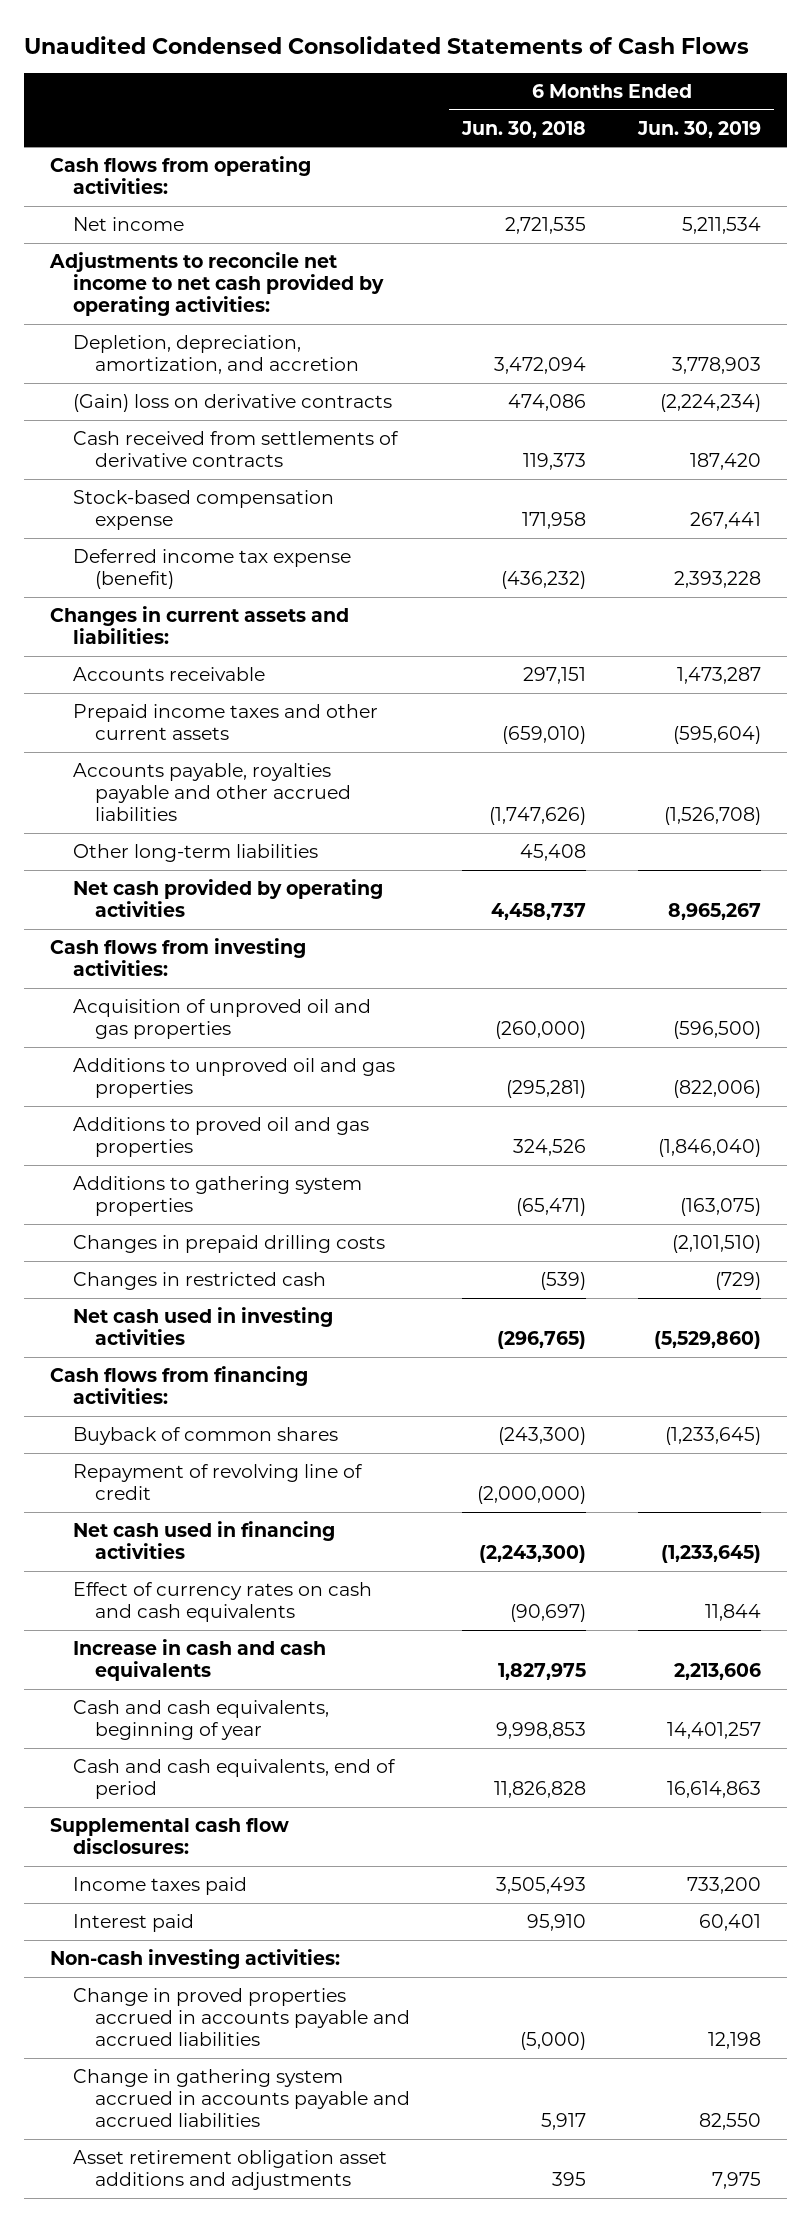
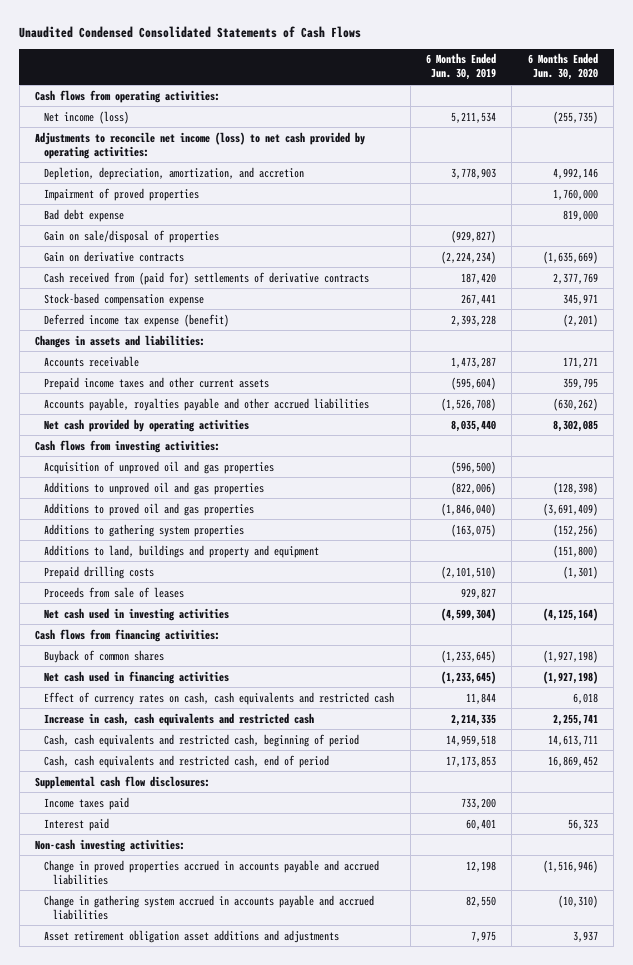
[461,120,587,138] Jun. 30, 2018 -> none
none -> [527,53,598,81] 6 Months Ended Jun. 30, 2020
[72,217,184,232] Net income -> [44,110,130,124] Net income (loss)
[49,252,384,317] Adjustments to reconcile net income to net cash provided by operating activities: -> [35,131,366,159] Adjustments to reconcile net income (loss) to net cash provided by operating activities:
none -> [44,187,200,201] Impairment of proved properties
none -> [44,208,125,222] Bad debt expense
none -> [44,229,220,243] Gain on sale/disposal of properties
[72,394,392,413] (Gain) loss on derivative contracts -> [44,250,185,262] Gain on derivative contracts
[72,431,399,468] Cash received from settlements of derivative contracts -> [44,271,370,285] Cash received from (paid for) settlements of derivative contracts
[50,606,350,645] Changes in current assets and liabilities: -> [35,334,206,348] Changes in assets and liabilities:
[72,844,318,863] Other long-term liabilities -> none
[668,903,762,921] 8,965,267 -> [450,419,496,432] 8,035,440
[72,1272,326,1291] Changes in restricted cash -> none
none -> [44,544,320,558] Additions to land, buildings and property and equipment
[72,1235,385,1254] Changes in prepaid drilling costs -> [44,565,155,579] Prepaid drilling costs
none -> [44,586,185,598] Proceeds from sale of leases
[654,1331,762,1350] (5,529,860) -> [440,607,496,621] (4,599,304)
[72,1464,363,1501] Repayment of revolving line of credit -> none
[72,1582,372,1623] Effect of currency rates on cash and cash equivalents -> [44,691,395,705] Effect of currency rates on cash, cash equivalents and restricted cash
[72,1639,326,1682] Increase in cash and cash equivalents -> [44,712,315,726] Increase in cash, cash equivalents and restricted cash
[674,1663,762,1681] 2,213,606 -> [450,713,496,726] 2,214,335
[72,1700,329,1741] Cash and cash equivalents, beginning of year -> [44,733,360,747] Cash, cash equivalents and restricted cash, beginning of period
[667,1722,762,1740] 14,401,257 -> [445,734,496,746] 14,959,518
[72,1759,396,1800] Cash and cash equivalents, end of period -> [44,754,330,768] Cash, cash equivalents and restricted cash, end of period
[667,1781,762,1799] 16,614,863 -> [445,755,496,767] 17,173,853

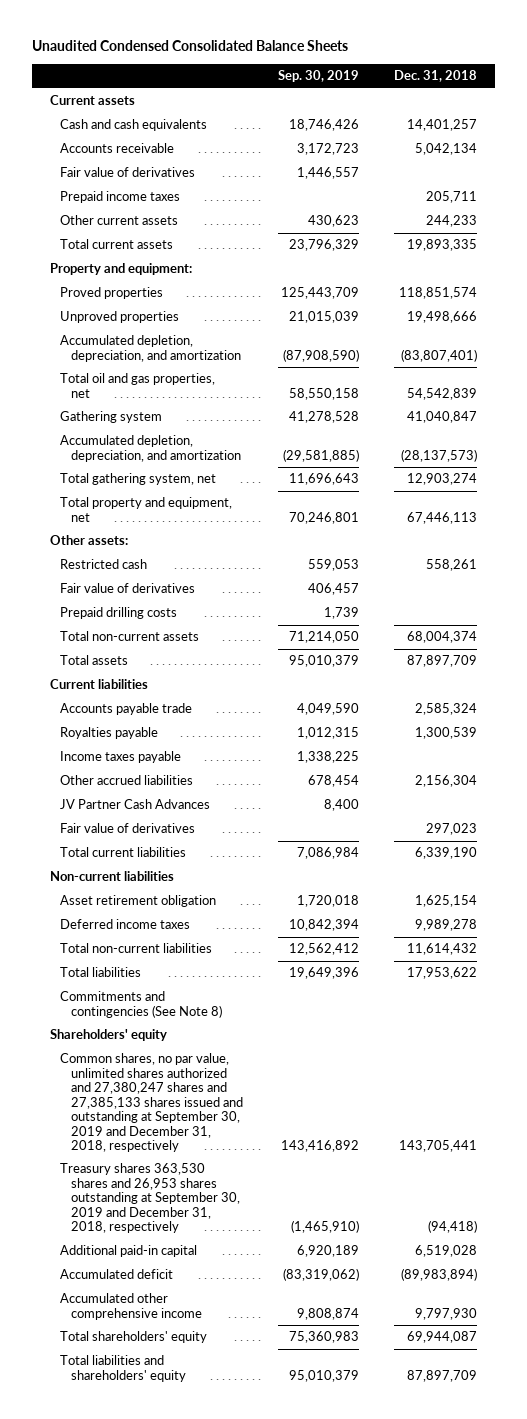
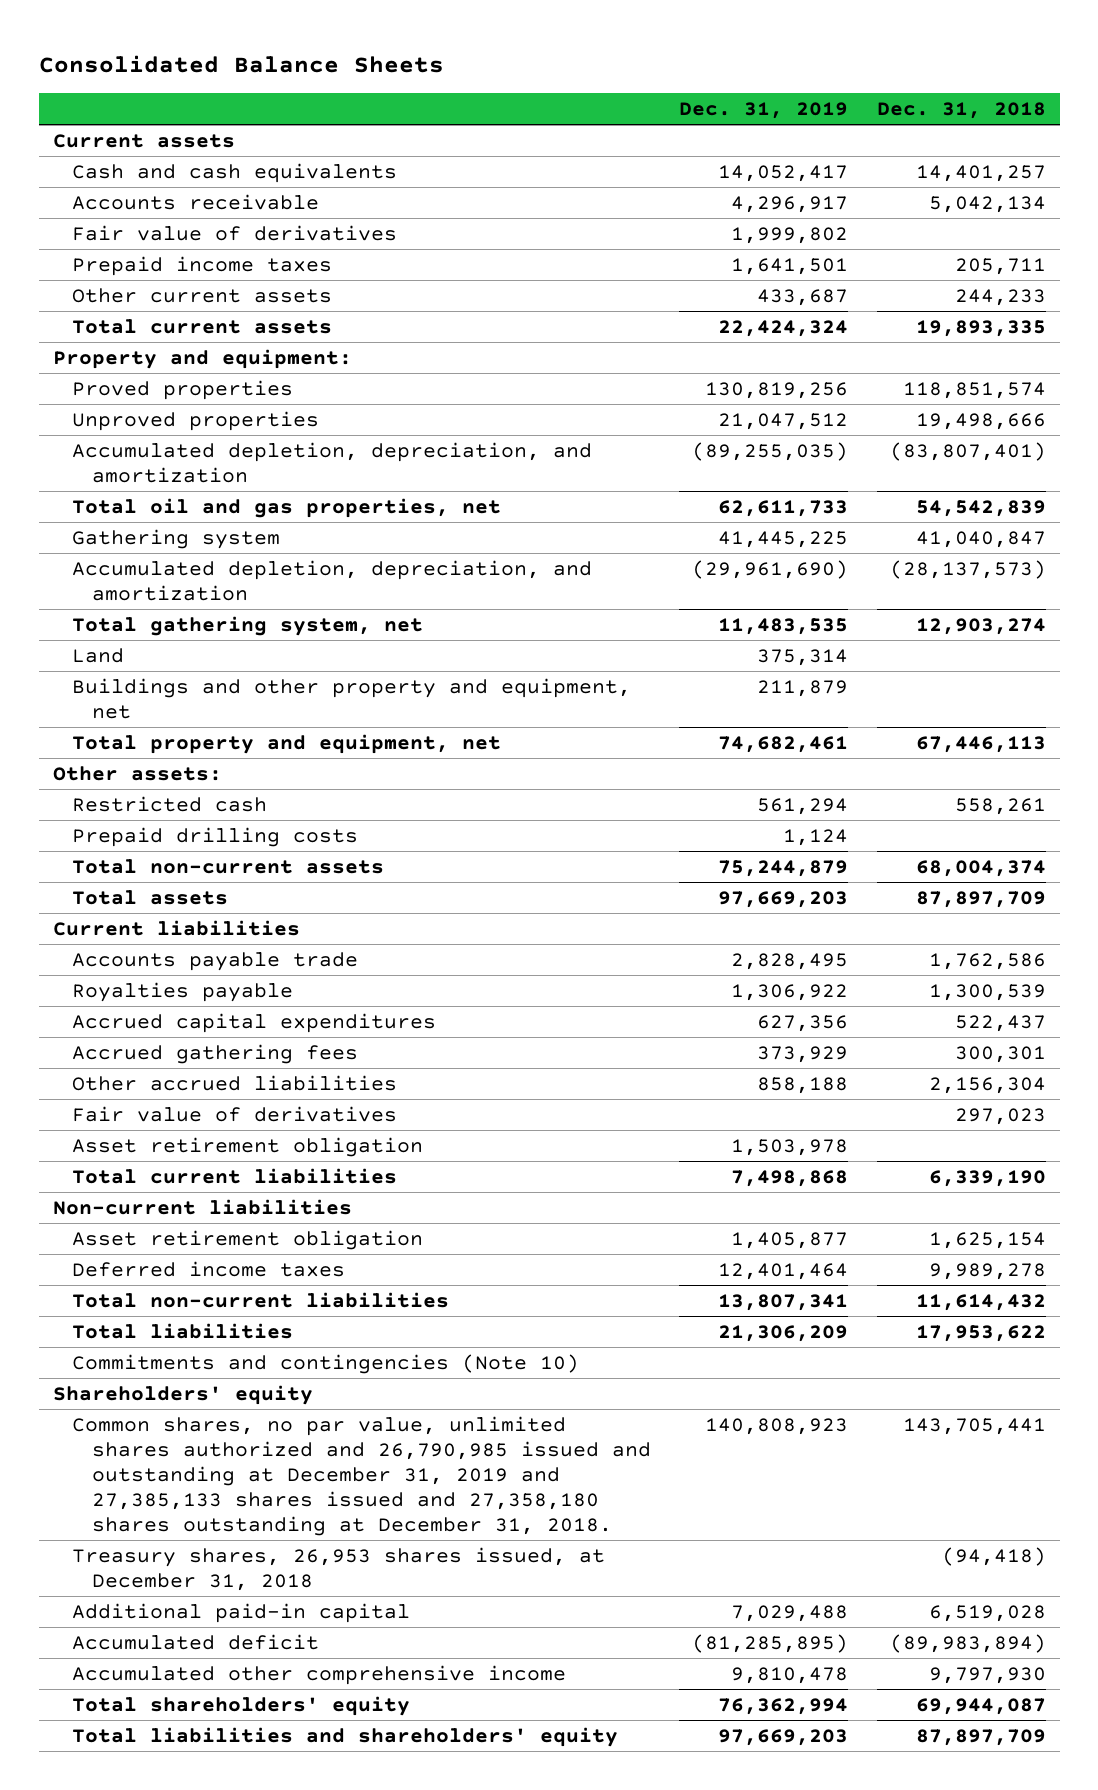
[32,40,349,52] Unaudited Condensed Consolidated Balance Sheets -> [38,54,444,73] Consolidated Balance Sheets
[278,70,360,83] Sep. 30, 2019 -> none
none -> [679,102,849,120] Dec. 31, 2019
none -> [72,647,125,663] Land
none -> [72,677,632,719] Buildings and other property and equipment, net
[60,583,196,594] Fair value of derivatives -> none
[415,703,478,716] 2,585,324 -> [928,952,1046,970] 1,762,586
[60,751,182,764] Income taxes payable -> none
none -> [72,1012,437,1033] Accrued capital expenditures
none -> [72,1043,359,1064] Accrued gathering fees
[60,799,211,810] JV Partner Cash Advances -> none
none -> [72,1136,424,1157] Asset retirement obligation
[60,991,222,1018] Commitments and contingencies (See Note 8) -> [72,1353,580,1374] Commitments and contingencies (Note 10)
[60,1053,243,1152] Common shares, no par value, unlimited shares authorized and 27,380,247 shares and 27,385,133 shares issued and outstanding at September 30, 2019 and December 31, 2018, respectively -> [72,1415,651,1536] Common shares, no par value, unlimited shares authorized and 26,790,985 issued and outstanding at December 31, 2019 and 27,385,133 shares issued and 27,358,180 shares outstanding at December 31, 2018.
[60,1163,240,1234] Treasury shares 363,530 shares and 26,953 shares outstanding at September 30, 2019 and December 31, 2018, respectively -> [72,1546,606,1591] Treasury shares, 26,953 shares issued, at December 31, 2018

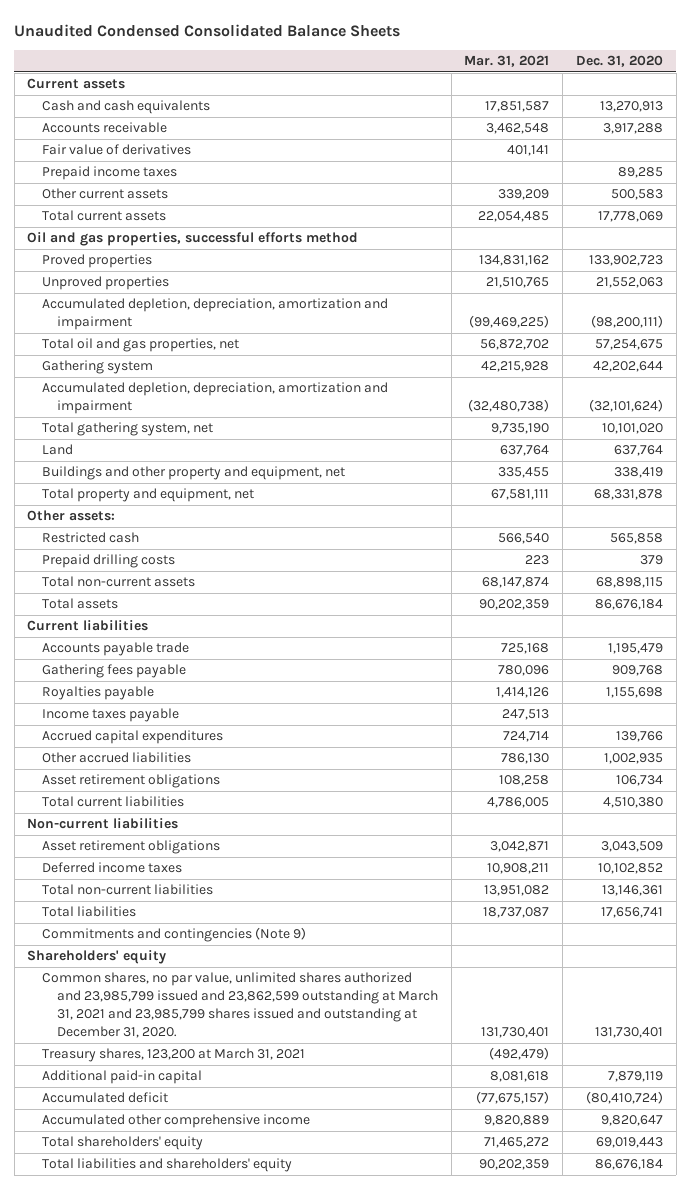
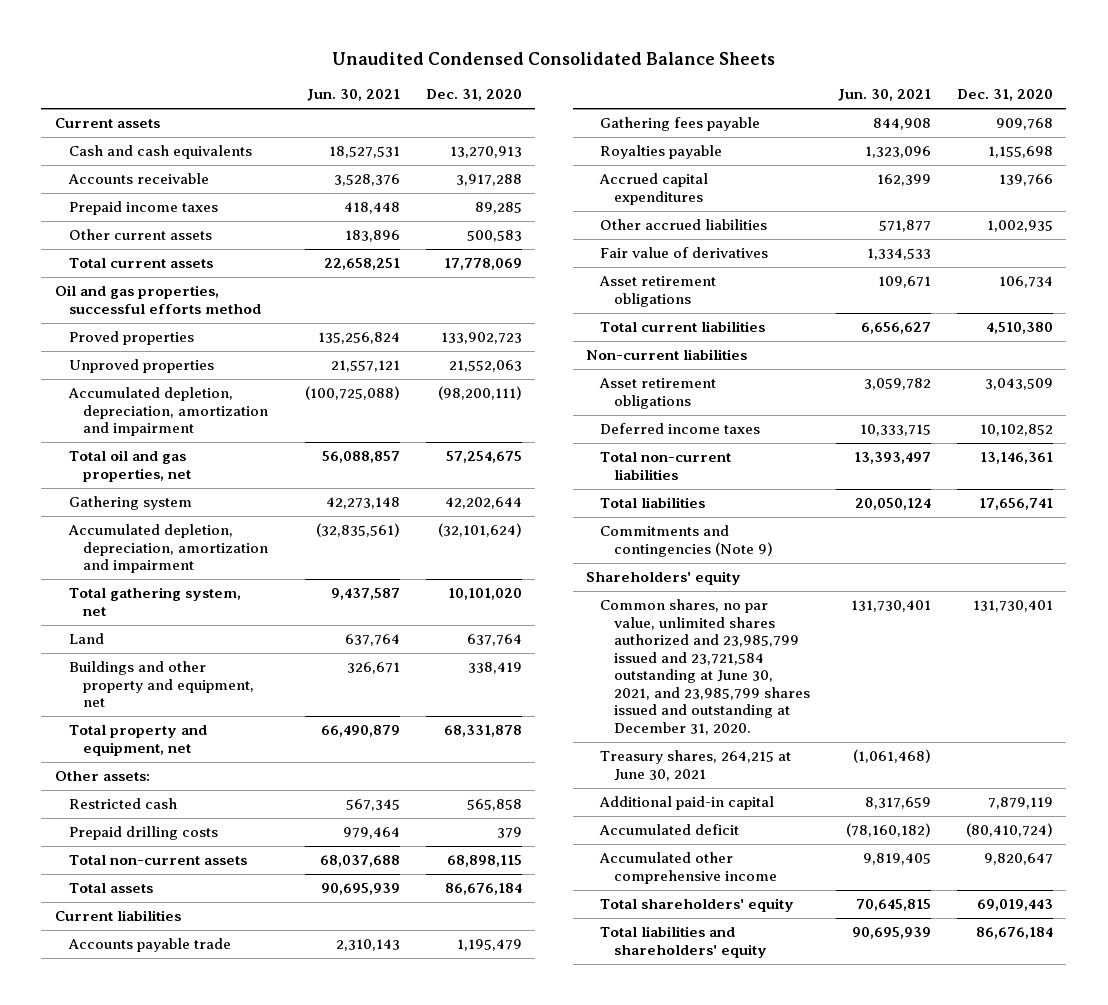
[464,55,550,68] Mar. 31, 2021 -> none
none -> [306,89,400,102] Jun. 30, 2021
[42,708,180,723] Income taxes payable -> none
[42,144,192,156] Fair value of derivatives -> [599,247,768,259] Fair value of derivatives
[42,972,438,1038] Common shares, no par value, unlimited shares authorized and 23,985,799 issued and 23,862,599 outstanding at March 31, 2021 and 23,985,799 shares issued and outstanding at December 31, 2020. -> [599,599,811,735] Common shares, no par value, unlimited shares authorized and 23,985,799 issued and 23,721,584 outstanding at June 30, 2021, and 23,985,799 shares issued and outstanding at December 31, 2020.
[42,1048,306,1063] Treasury shares, 123,200 at March 31, 2021 -> [599,750,791,781] Treasury shares, 264,215 at June 30, 2021

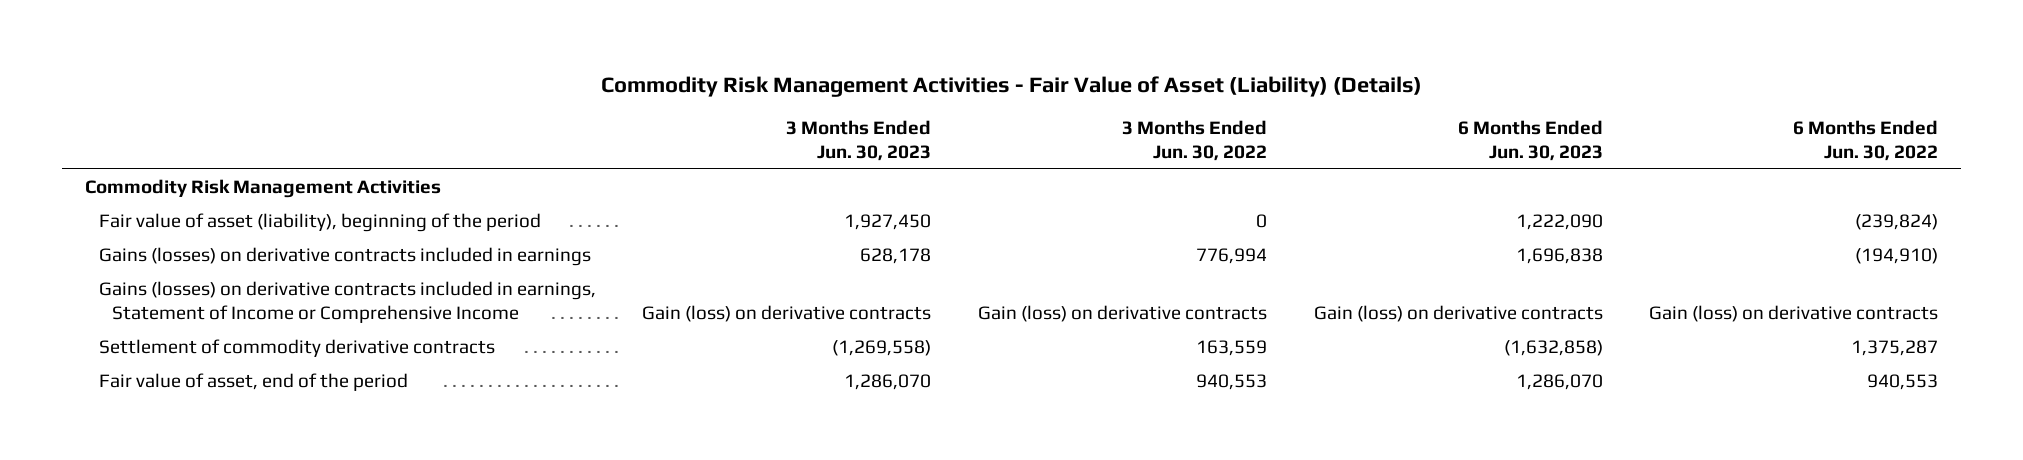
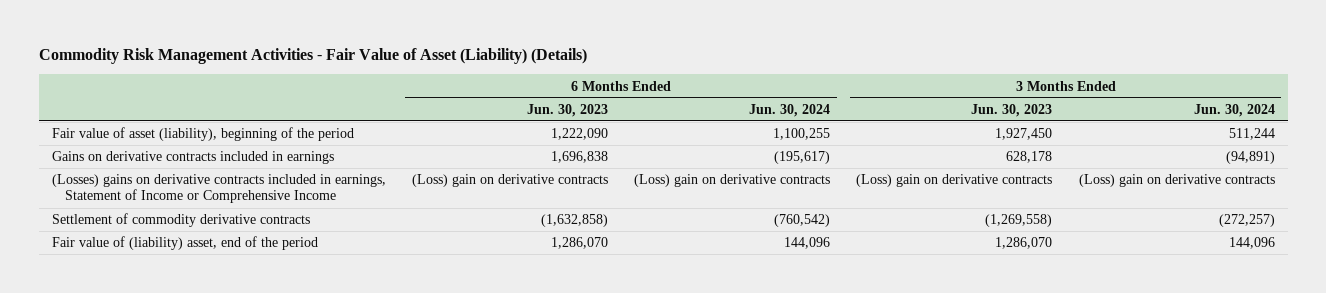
[1121,120,1267,161] 3 Months Ended Jun. 30, 2022 -> none
[1793,120,1939,161] 6 Months Ended Jun. 30, 2022 -> none
none -> [749,103,831,117] Jun. 30, 2024
none -> [1193,103,1275,117] Jun. 30, 2024
[85,179,442,199] Commodity Risk Management Activities -> none
[98,247,591,267] Gains (losses) on derivative contracts included in earnings -> [51,151,334,165] Gains on derivative contracts included in earnings
[98,281,596,323] Gains (losses) on derivative contracts included in earnings, Statement of Income or Comprehensive Income -> [51,174,386,204] (Losses) gains on derivative contracts included in earnings, Statement of Income or Comprehensive Income
[642,304,932,322] Gain (loss) on derivative contracts -> [856,174,1053,188] (Loss) gain on derivative contracts
[1313,304,1603,322] Gain (loss) on derivative contracts -> [411,174,608,188] (Loss) gain on derivative contracts
[98,373,408,392] Fair value of asset, end of the period -> [51,236,318,251] Fair value of (liability) asset, end of the period

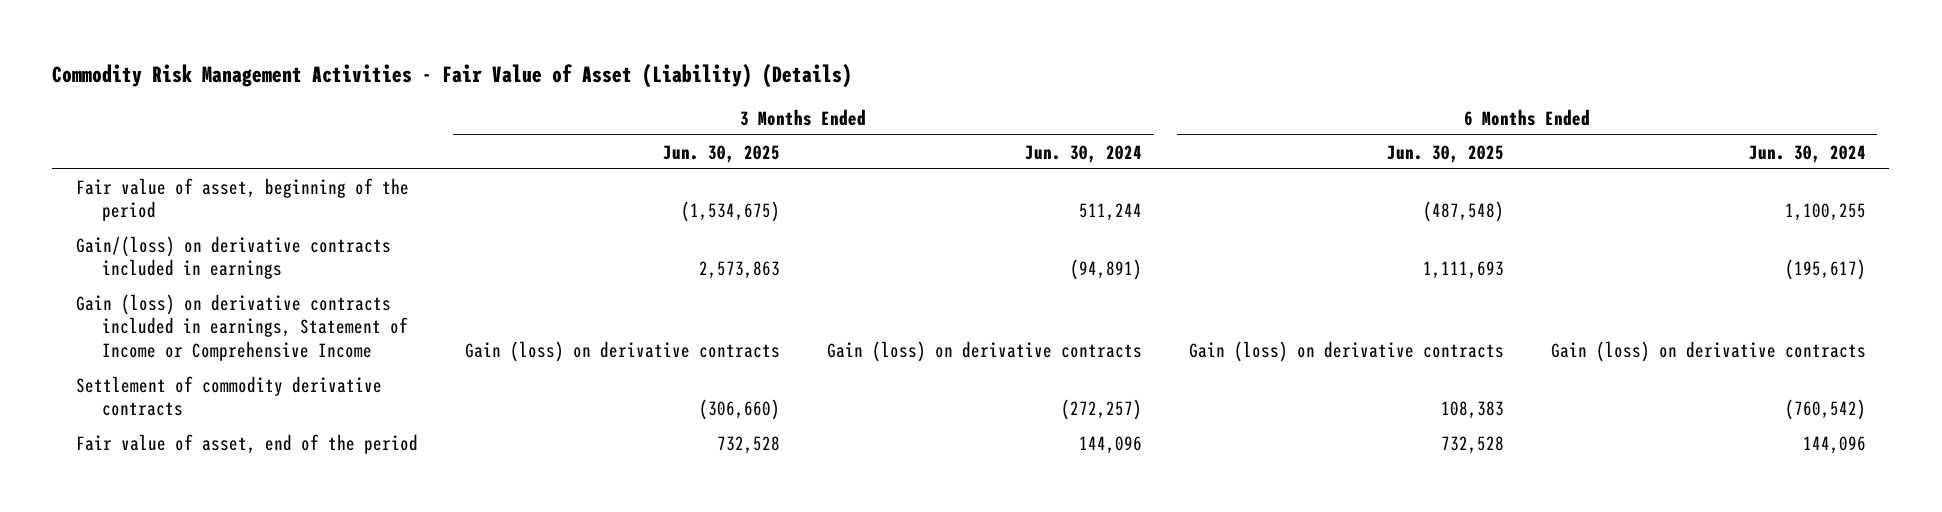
[526,103,608,117] Jun. 30, 2023 -> none
[971,103,1053,117] Jun. 30, 2023 -> none
none -> [662,144,780,163] Jun. 30, 2025
none -> [1386,144,1504,163] Jun. 30, 2025
[51,127,354,142] Fair value of asset (liability), beginning of the period -> [75,177,409,222] Fair value of asset, beginning of the period
[51,151,334,165] Gains on derivative contracts included in earnings -> [75,235,391,280] Gain/(loss) on derivative contracts included in earnings
[51,174,386,204] (Losses) gains on derivative contracts included in earnings, Statement of Income or Comprehensive Income -> [75,293,408,362] Gain (loss) on derivative contracts included in earnings, Statement of Income or Comprehensive Income
[634,174,831,188] (Loss) gain on derivative contracts -> [1550,341,1866,363] Gain (loss) on derivative contracts
[1078,174,1275,188] (Loss) gain on derivative contracts -> [826,341,1142,363] Gain (loss) on derivative contracts
[51,236,318,251] Fair value of (liability) asset, end of the period -> [75,433,418,454] Fair value of asset, end of the period

